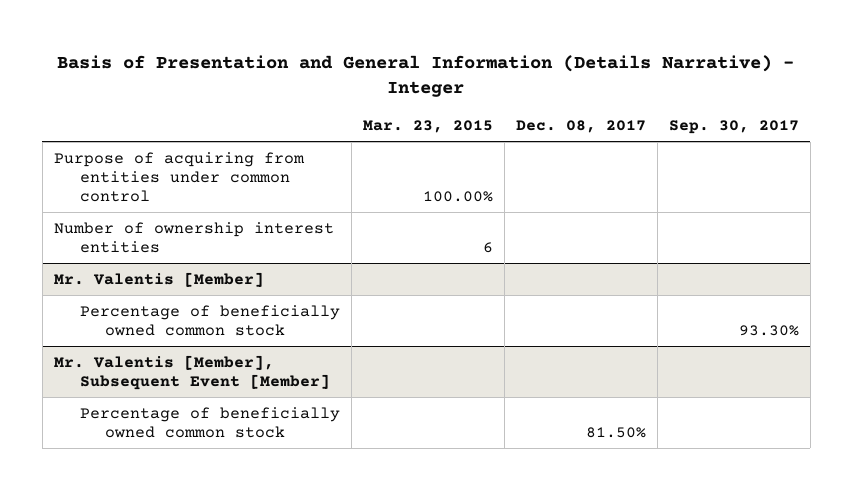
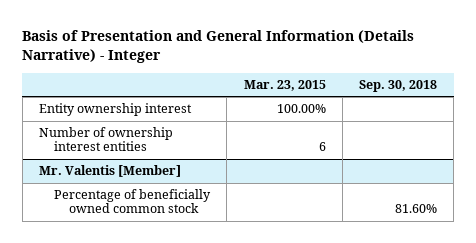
[515,120,646,134] Dec. 08, 2017 -> none
[668,120,799,135] Sep. 30, 2017 -> none
none -> [358,80,437,93] Sep. 30, 2018
[53,151,305,202] Purpose of acquiring from entities under common control -> none
none -> [39,103,193,117] Entity ownership interest
[53,354,330,390] Mr. Valentis [Member], Subsequent Event [Member] -> none
[79,406,340,438] Percentage of beneficially owned common stock -> none

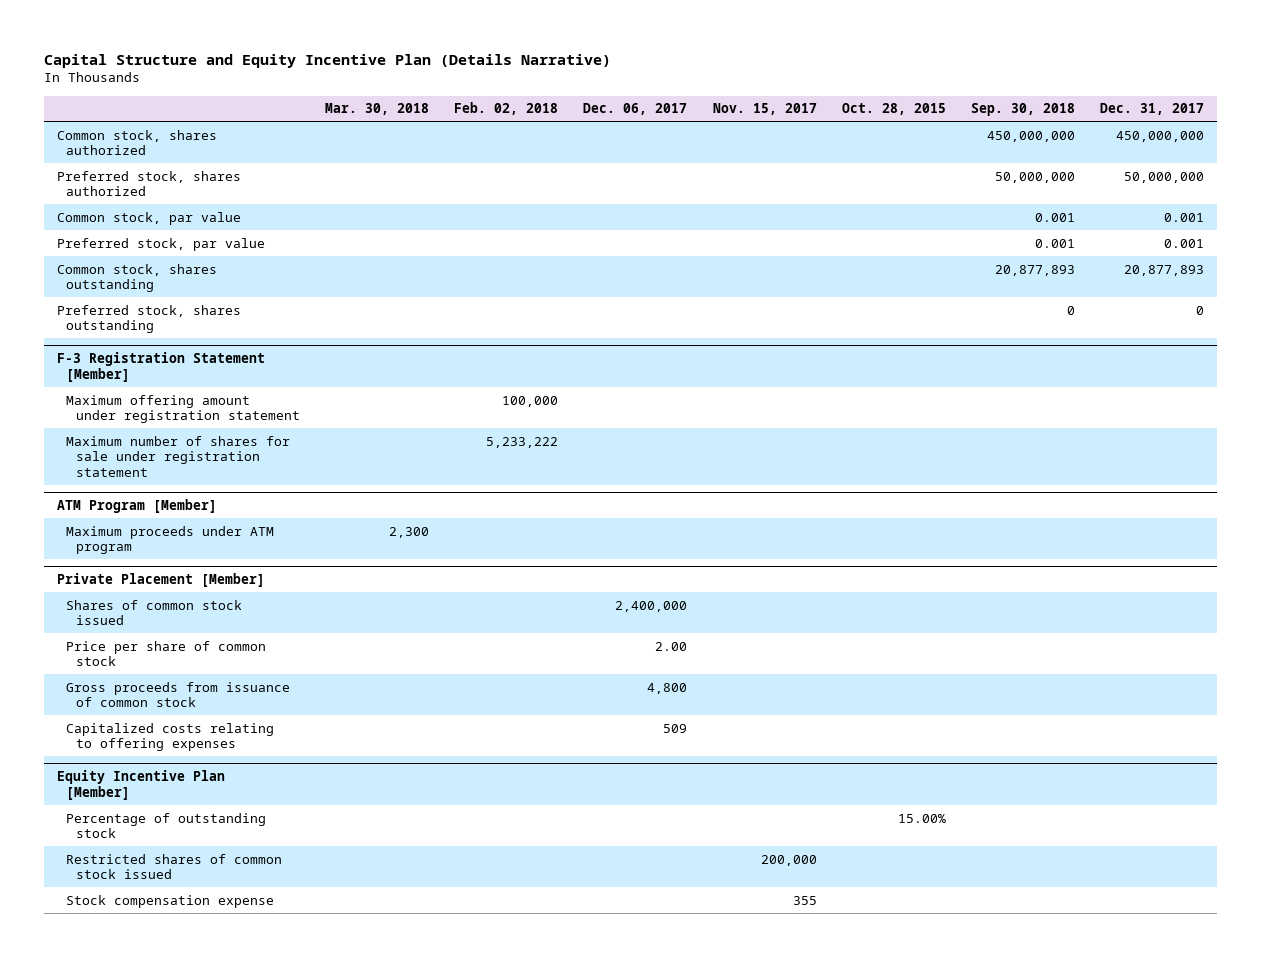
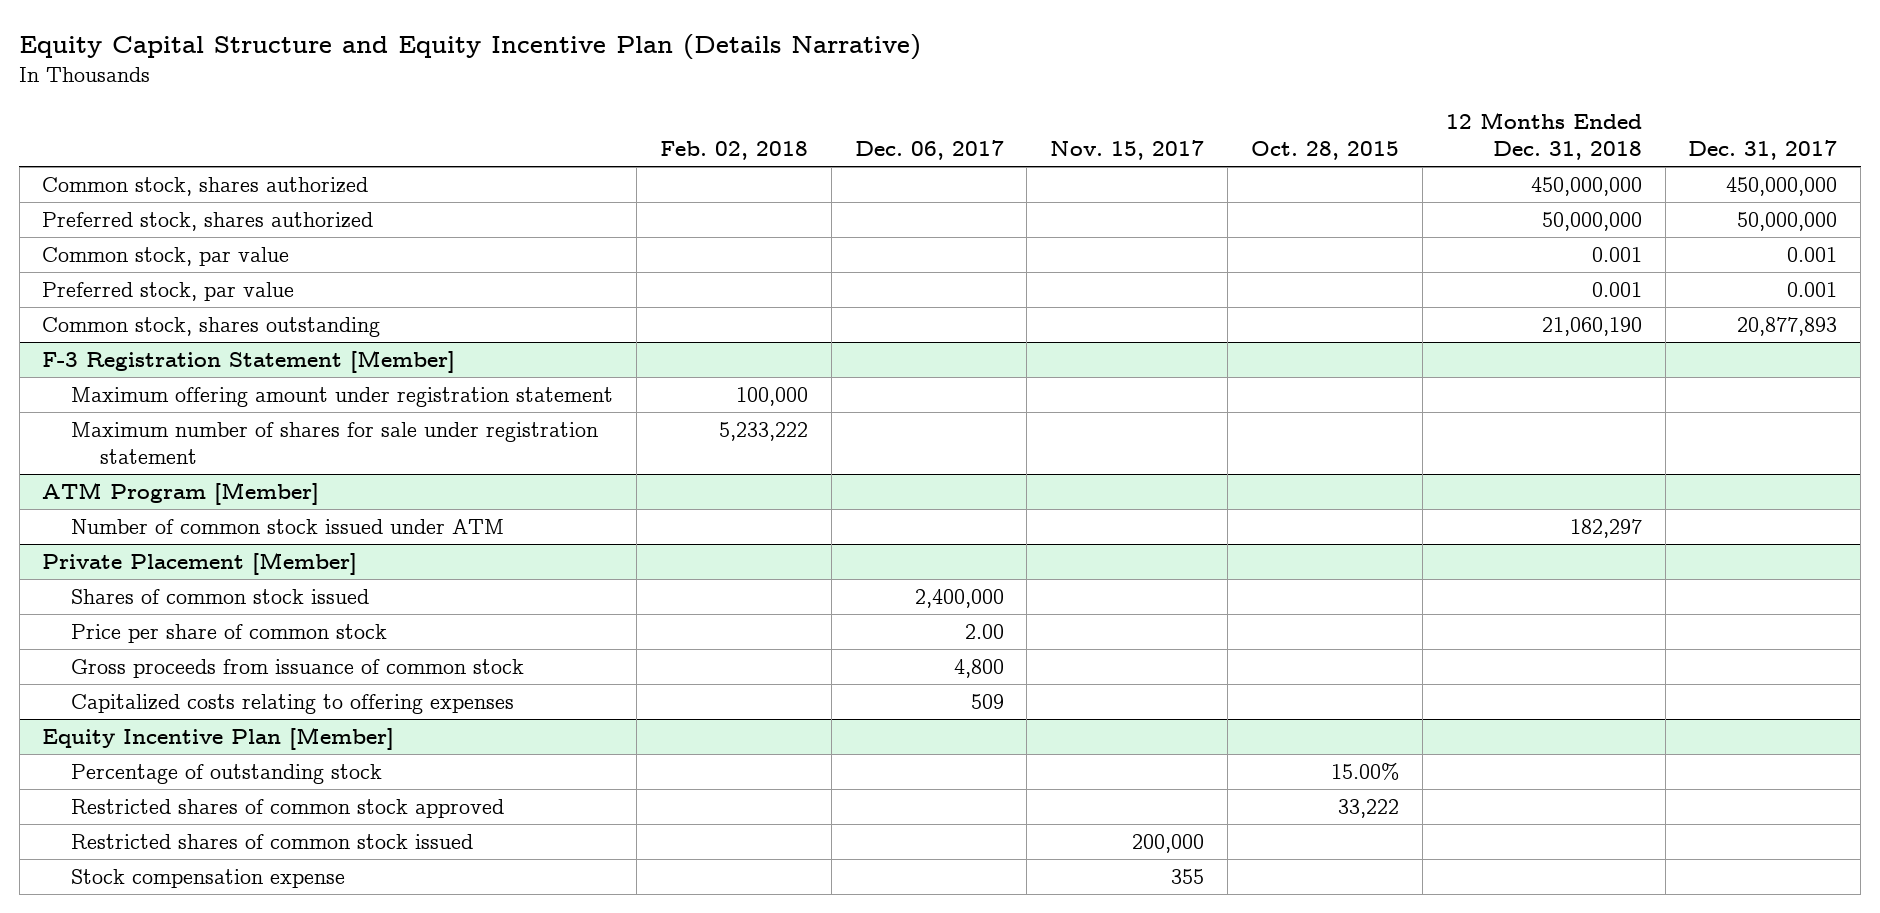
[44,53,612,68] Capital Structure and Equity Incentive Plan (Details Narrative) -> [19,33,922,60] Equity Capital Structure and Equity Incentive Plan (Details Narrative)
[325,103,430,116] Mar. 30, 2018 -> none
[970,103,1075,117] Sep. 30, 2018 -> none
none -> [1445,112,1642,160] 12 Months Ended Dec. 31, 2018
[56,304,241,334] Preferred stock, shares outstanding -> none
[66,525,275,555] Maximum proceeds under ATM program -> none
none -> [71,519,505,535] Number of common stock issued under ATM
none -> [71,799,505,819] Restricted shares of common stock approved

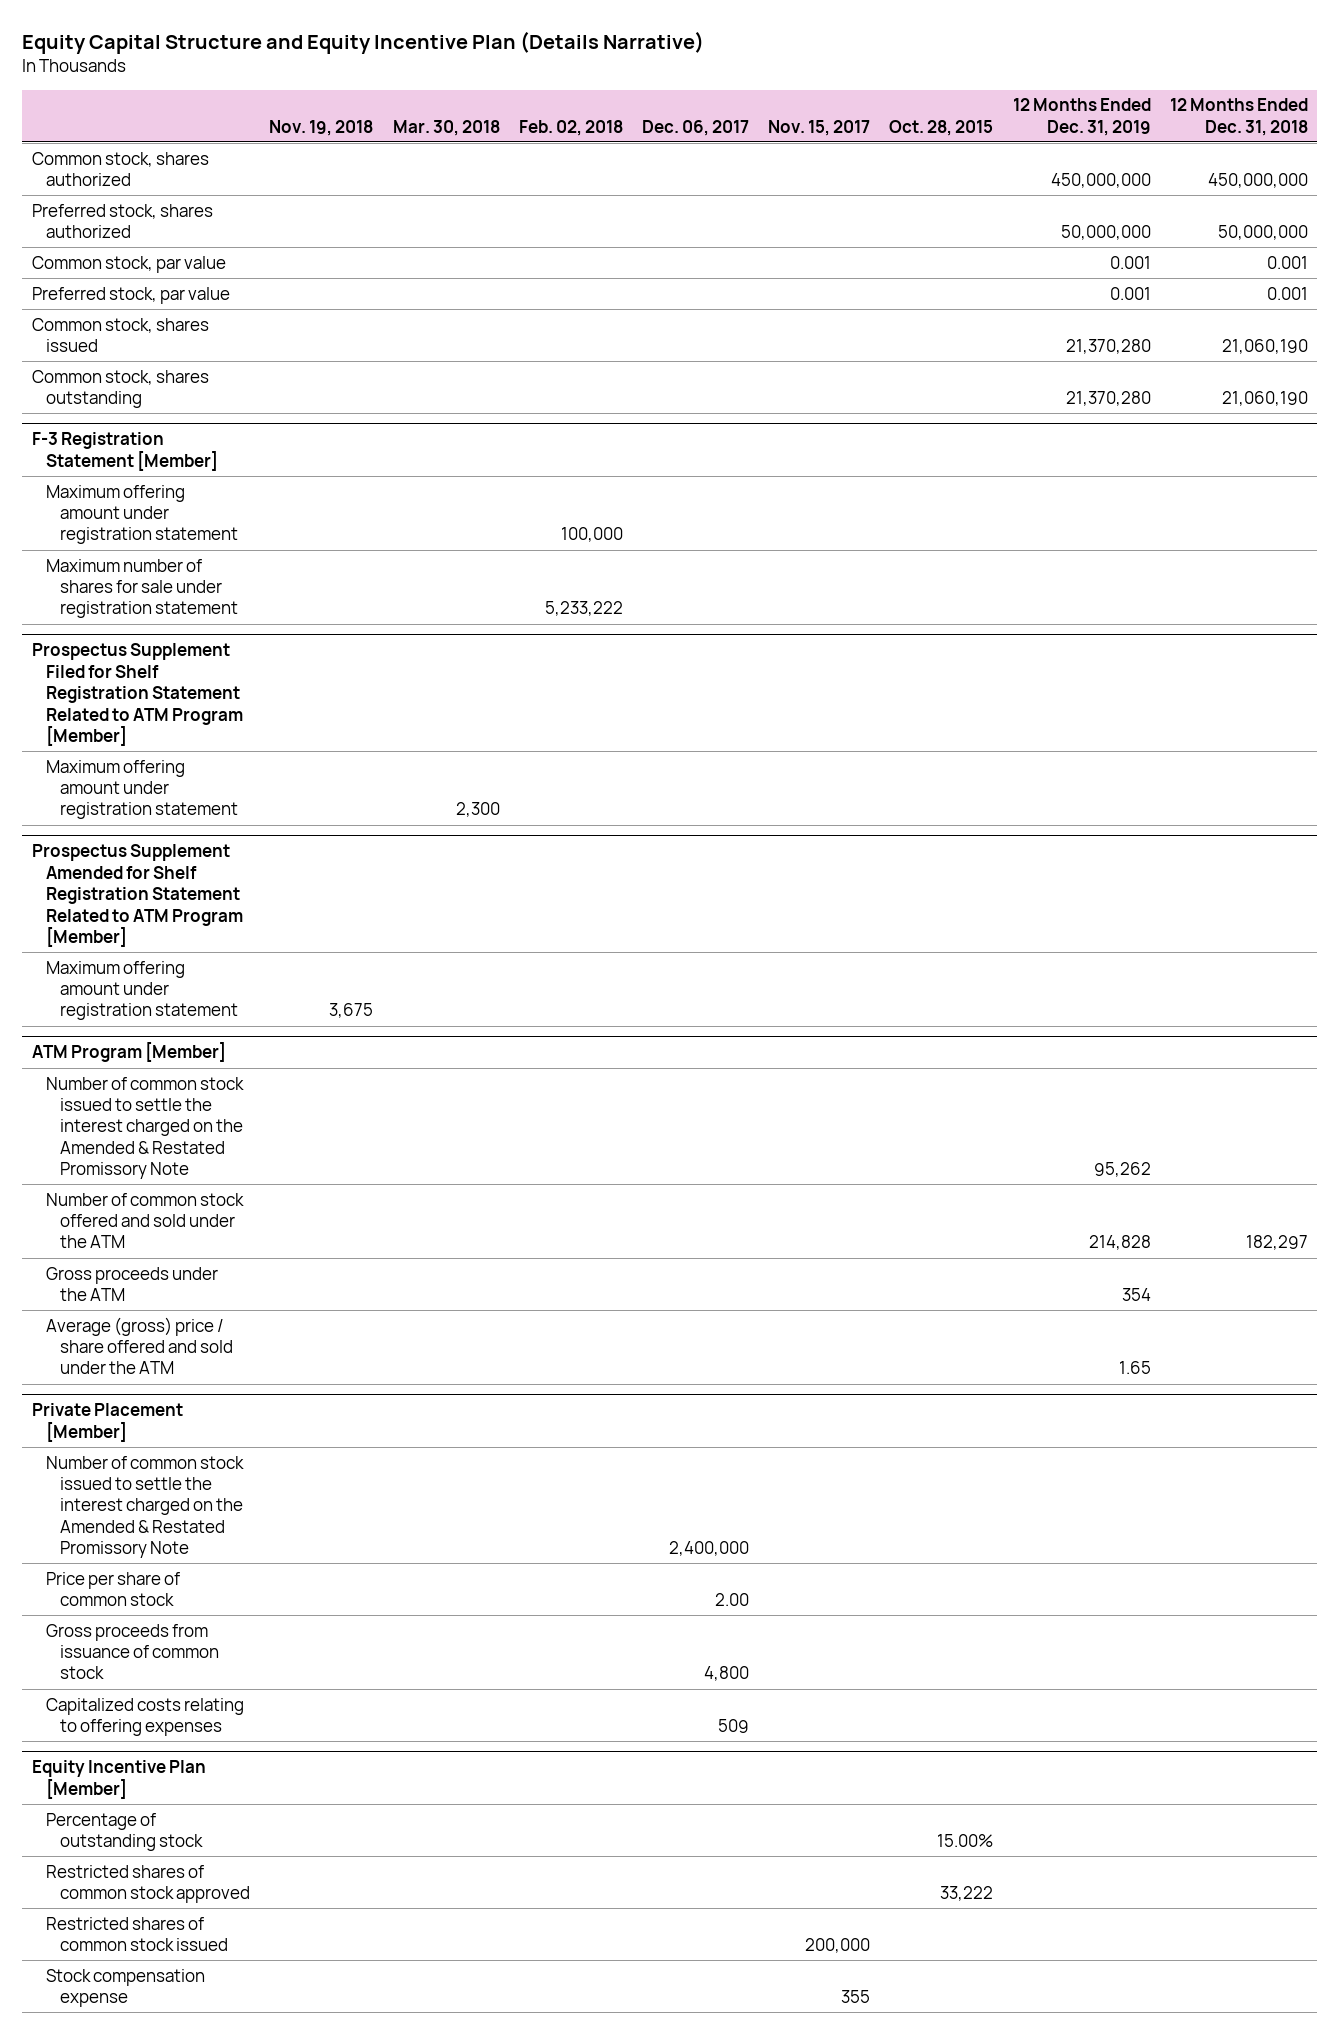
[1688,139,1838,160] Dec. 31, 2017 -> none
none -> [269,119,374,136] Nov. 19, 2018
none -> [392,119,500,136] Mar. 30, 2018
none -> [1012,98,1151,136] 12 Months Ended Dec. 31, 2019
none -> [32,317,210,353] Common stock, shares issued
none -> [32,643,244,746] Prospectus Supplement Filed for Shelf Registration Statement Related to ATM Program [Member]
none -> [46,759,239,820] Maximum offering amount under registration statement
none -> [32,844,244,947] Prospectus Supplement Amended for Shelf Registration Statement Related to ATM Program [Member]
none -> [46,960,239,1021] Maximum offering amount under registration statement
none -> [46,1076,245,1180] Number of common stock issued to settle the interest charged on the Amended & Restated Promissory Note
[71,519,505,535] Number of common stock issued under ATM -> [46,1192,245,1249] Number of common stock offered and sold under the ATM
none -> [46,1266,219,1302] Gross proceeds under the ATM
none -> [46,1316,234,1375] Average (gross) price / share offered and sold under the ATM
[71,589,370,605] Shares of common stock issued -> [46,1455,245,1559] Number of common stock issued to settle the interest charged on the Amended & Restated Promissory Note

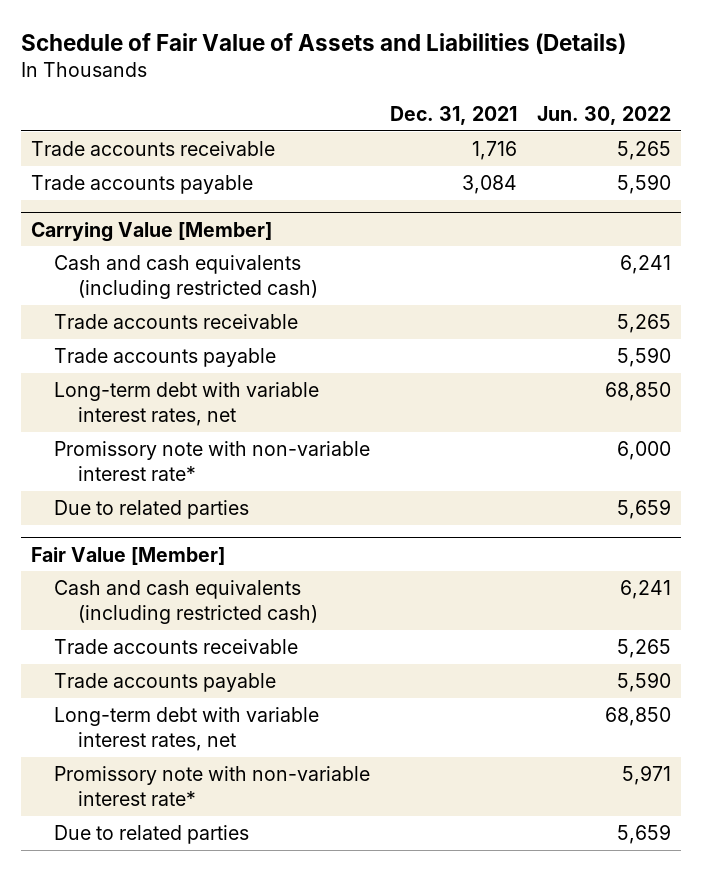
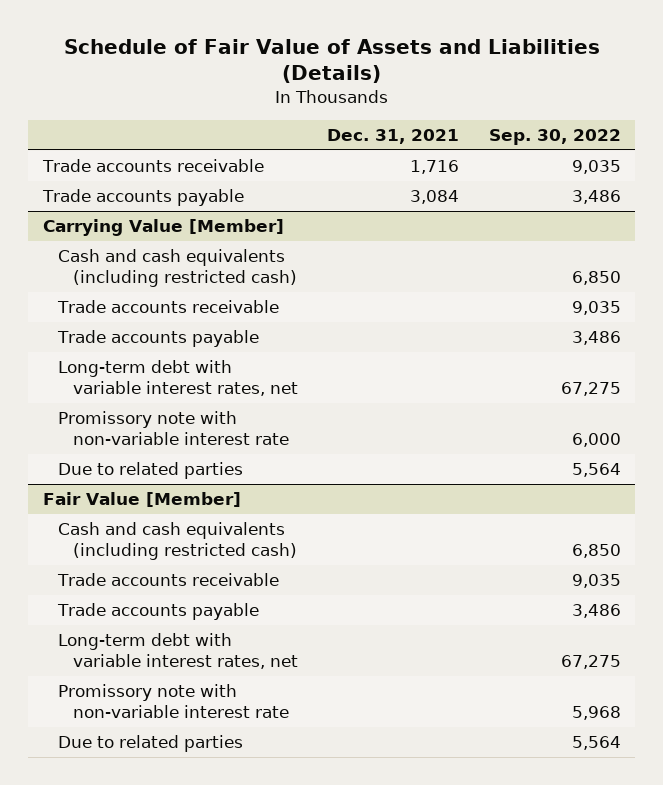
[537,105,672,125] Jun. 30, 2022 -> none
none -> [488,129,621,146] Sep. 30, 2022
[54,441,371,482] Promissory note with non-variable interest rate* -> [57,411,289,446] Promissory note with non-variable interest rate
[54,766,371,807] Promissory note with non-variable interest rate* -> [57,684,289,719] Promissory note with non-variable interest rate

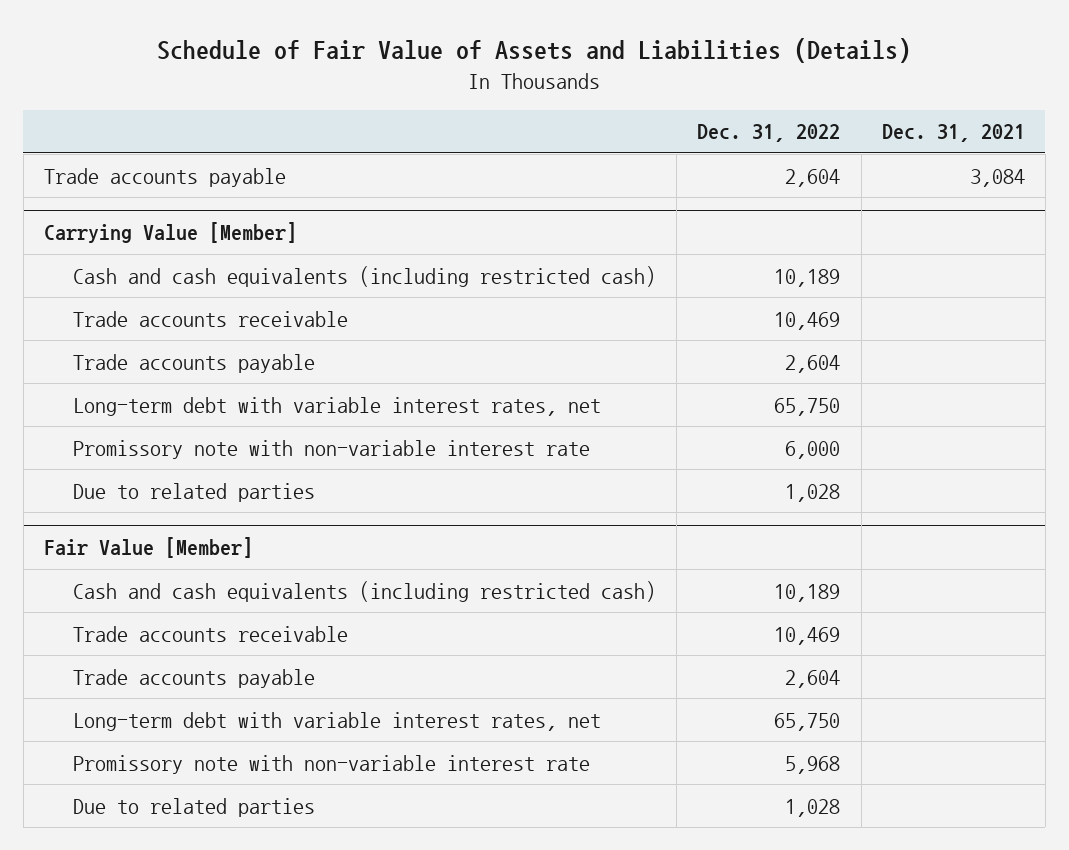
[488,129,621,146] Sep. 30, 2022 -> none
none -> [697,124,841,143] Dec. 31, 2022
[41,159,264,173] Trade accounts receivable -> none

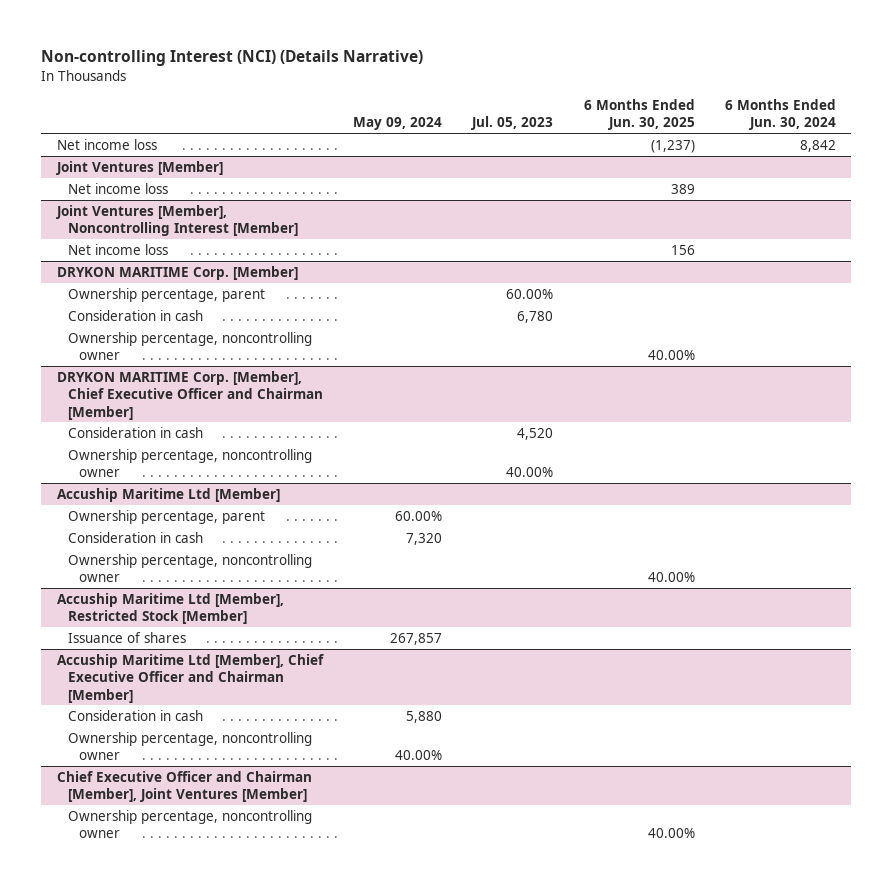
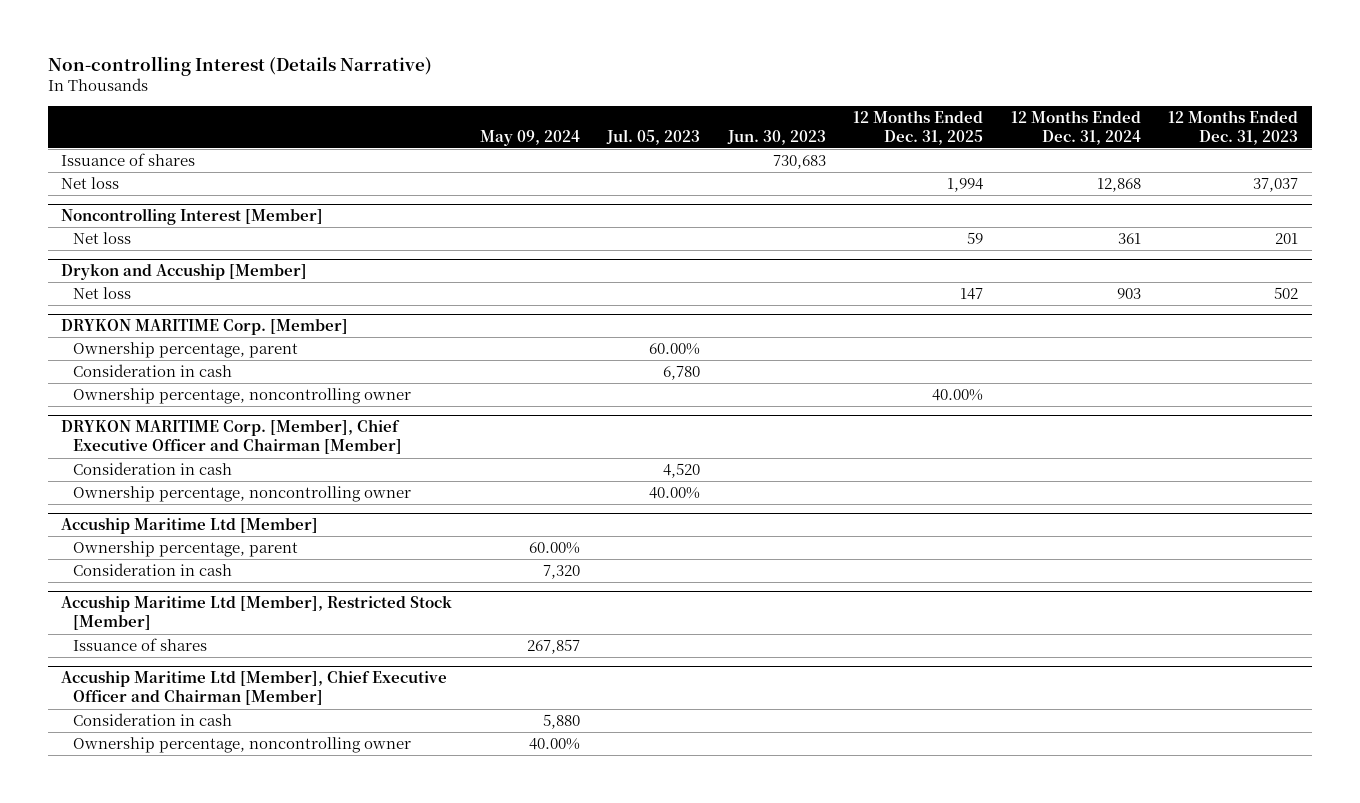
[41,50,424,67] Non-controlling Interest (NCI) (Details Narrative) -> [47,55,432,76] Non-controlling Interest (Details Narrative)
[583,98,695,131] 6 Months Ended Jun. 30, 2025 -> none
[724,98,836,131] 6 Months Ended Jun. 30, 2024 -> none
none -> [726,129,826,145] Jun. 30, 2023
none -> [853,109,984,145] 12 Months Ended Dec. 31, 2025
none -> [1010,109,1141,145] 12 Months Ended Dec. 31, 2024
none -> [1168,109,1299,145] 12 Months Ended Dec. 31, 2023
[55,160,223,175] Joint Ventures [Member] -> none
[67,182,168,194] Net income loss -> none
none -> [61,152,196,166] Issuance of shares
[56,138,157,150] Net income loss -> [61,176,120,189] Net loss
[55,204,298,237] Joint Ventures [Member], Noncontrolling Interest [Member] -> [61,208,324,226] Noncontrolling Interest [Member]
[67,243,168,255] Net income loss -> [72,231,131,244] Net loss
none -> [61,263,308,281] Drykon and Accuship [Member]
none -> [72,286,131,299] Net loss
[67,553,312,583] Ownership percentage, noncontrolling owner -> none
[56,770,312,803] Chief Executive Officer and Chairman [Member], Joint Ventures [Member] -> none
[67,809,312,839] Ownership percentage, noncontrolling owner -> none

